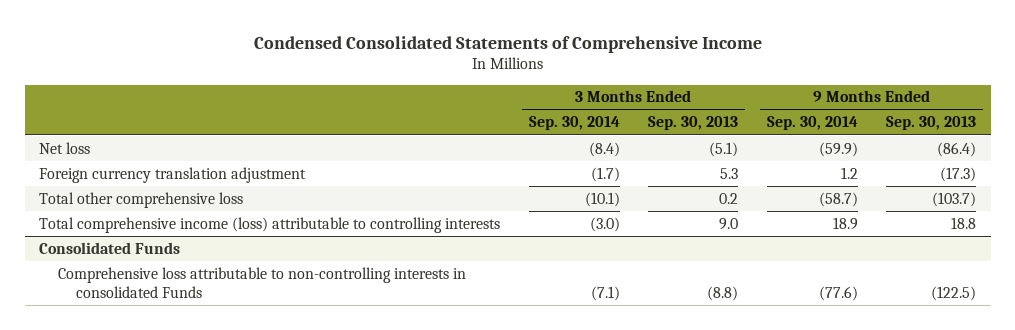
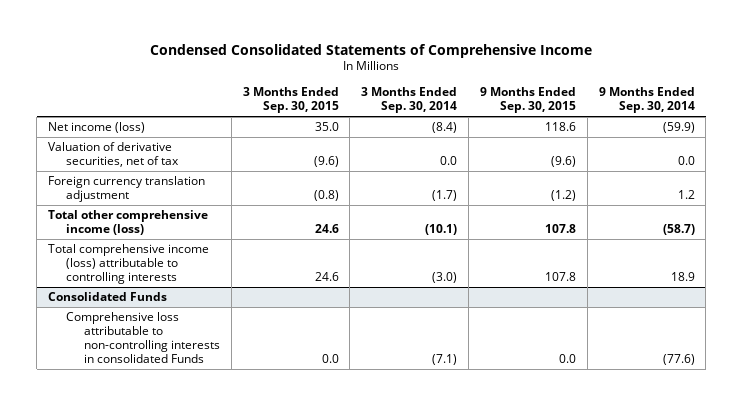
[648,116,739,131] Sep. 30, 2013 -> none
[886,116,977,131] Sep. 30, 2013 -> none
none -> [242,87,339,114] 3 Months Ended Sep. 30, 2015
none -> [479,87,576,114] 9 Months Ended Sep. 30, 2015
[39,141,91,154] Net loss -> [47,122,145,134] Net income (loss)
none -> [47,142,179,168] Valuation of derivative securities, net of tax
[39,191,244,208] Total other comprehensive loss -> [47,210,208,236] Total other comprehensive income (loss)

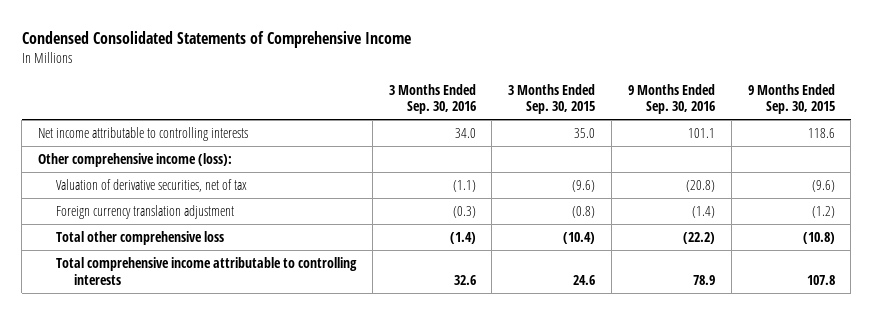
[361,87,458,114] 3 Months Ended Sep. 30, 2014 -> none
[598,87,695,114] 9 Months Ended Sep. 30, 2014 -> none
none -> [388,83,476,115] 3 Months Ended Sep. 30, 2016
none -> [627,83,715,115] 9 Months Ended Sep. 30, 2016
[47,122,145,134] Net income (loss) -> [38,126,249,141] Net income attributable to controlling interests
none -> [38,152,233,167] Other comprehensive income (loss):
[47,292,167,302] Consolidated Funds -> none
[65,312,221,364] Comprehensive loss attributable to non-controlling interests in consolidated Funds -> none
[47,210,208,236] Total other comprehensive income (loss) -> [55,230,224,245] Total other comprehensive loss
[314,224,339,234] 24.6 -> [563,231,596,244] (10.4)
[544,224,576,234] 107.8 -> [802,231,835,244] (10.8)
[47,244,209,285] Total comprehensive income (loss) attributable to controlling interests -> [55,256,357,285] Total comprehensive income attributable to controlling interests

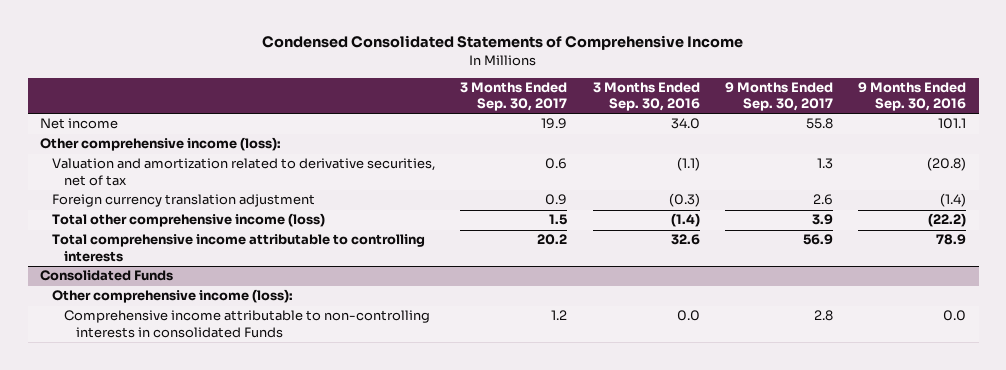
[508,83,596,115] 3 Months Ended Sep. 30, 2015 -> none
[747,83,835,115] 9 Months Ended Sep. 30, 2015 -> none
none -> [460,82,568,112] 3 Months Ended Sep. 30, 2017
none -> [724,82,833,112] 9 Months Ended Sep. 30, 2017
[38,126,249,141] Net income attributable to controlling interests -> [40,118,119,130] Net income
[55,178,247,192] Valuation of derivative securities, net of tax -> [52,158,436,186] Valuation and amortization related to derivative securities, net of tax
[55,230,224,245] Total other comprehensive loss -> [52,213,326,228] Total other comprehensive income (loss)
none -> [40,270,174,282] Consolidated Funds
none -> [52,289,294,304] Other comprehensive income (loss):
none -> [63,310,430,338] Comprehensive income attributable to non-controlling interests in consolidated Funds

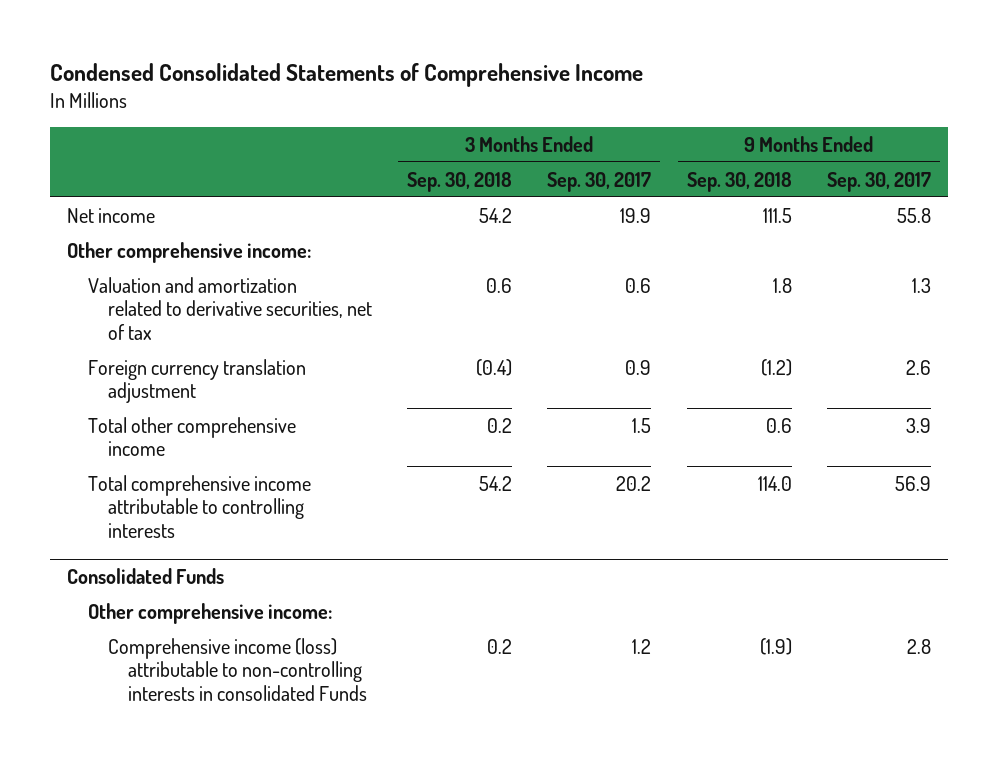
[592,82,700,112] 3 Months Ended Sep. 30, 2016 -> none
[858,82,967,112] 9 Months Ended Sep. 30, 2016 -> none
none -> [407,171,513,192] Sep. 30, 2018
none -> [686,171,792,192] Sep. 30, 2018
[40,137,282,152] Other comprehensive income (loss): -> [67,241,312,263] Other comprehensive income:
[52,213,326,228] Total other comprehensive income (loss) -> [87,416,296,457] Total other comprehensive income
[52,289,294,304] Other comprehensive income (loss): -> [87,602,332,624] Other comprehensive income:
[63,310,430,338] Comprehensive income attributable to non-controlling interests in consolidated Funds -> [107,637,368,701] Comprehensive income (loss) attributable to non-controlling interests in consolidated Funds

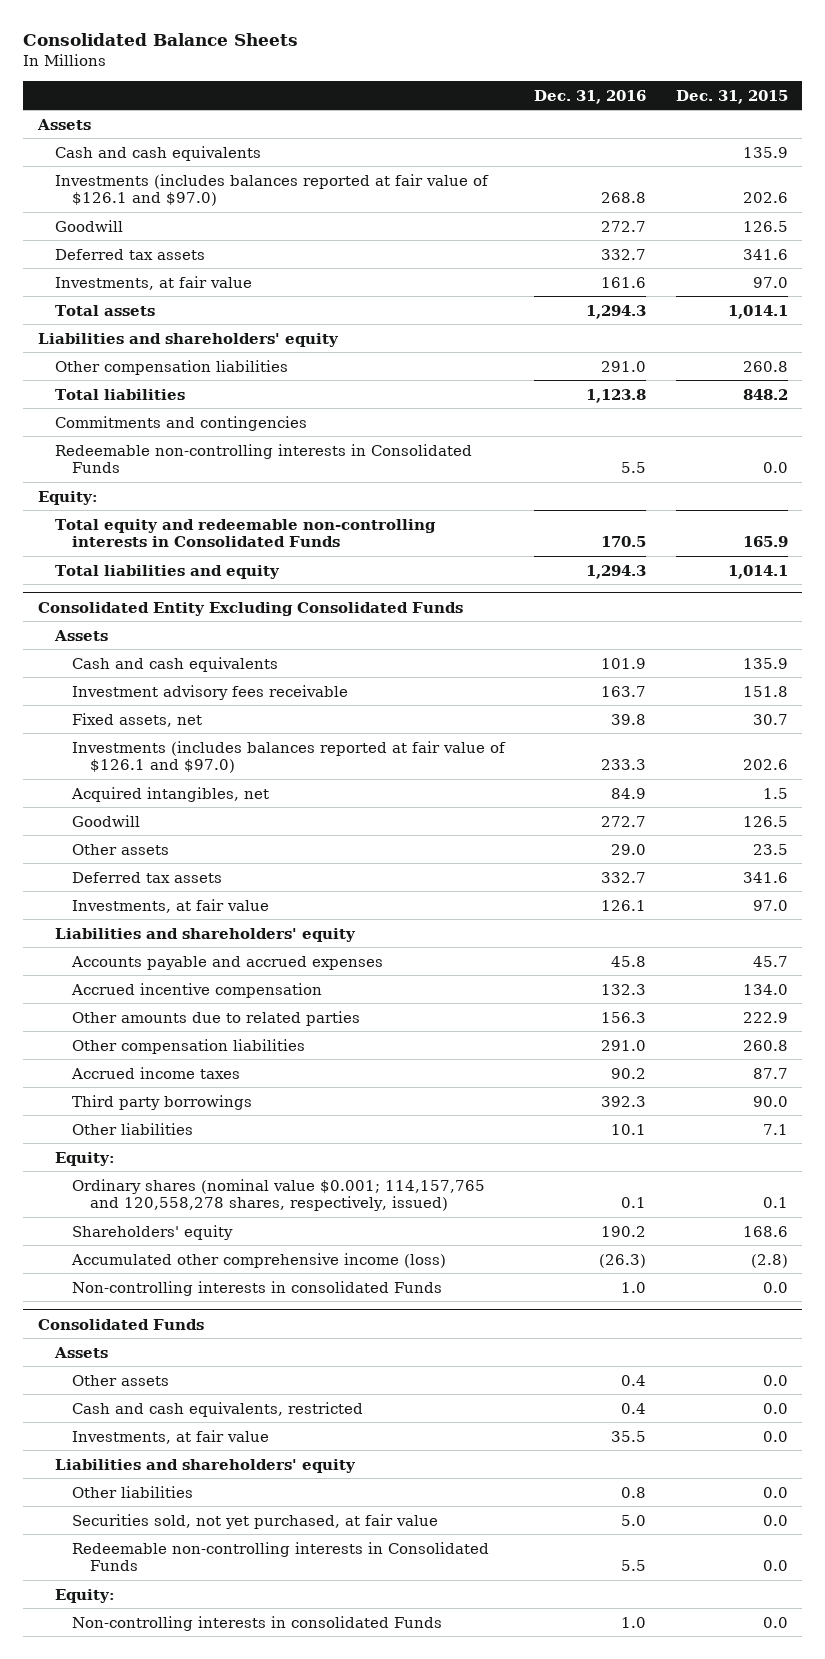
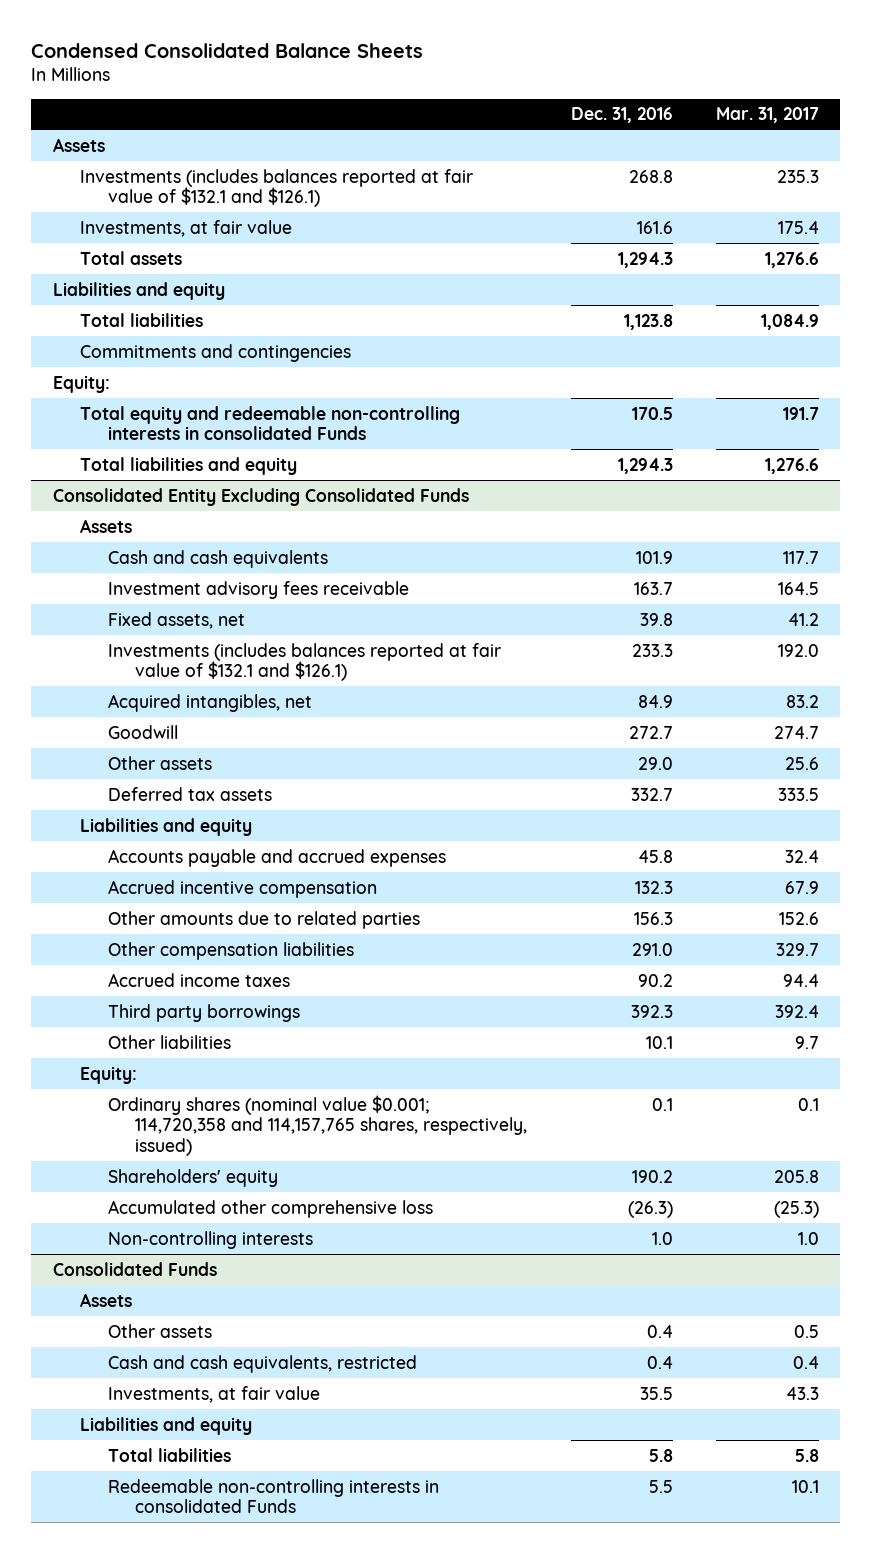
[23,33,299,47] Consolidated Balance Sheets -> [30,42,423,58] Condensed Consolidated Balance Sheets
[675,89,788,104] Dec. 31, 2015 -> none
none -> [715,107,819,124] Mar. 31, 2017
[55,145,262,161] Cash and cash equivalents -> none
[55,219,124,232] Goodwill -> none
[55,248,206,260] Deferred tax assets -> none
[55,173,490,207] Investments (includes balances reported at fair value of $126.1 and $97.0) -> [80,168,474,208] Investments (includes balances reported at fair value of $132.1 and $126.1)
[55,359,289,375] Other compensation liabilities -> none
[37,332,339,347] Liabilities and shareholders' equity -> [52,281,225,300] Liabilities and equity
[55,443,473,474] Redeemable non-controlling interests in Consolidated Funds -> none
[55,518,437,548] Total equity and redeemable non-controlling interests in Consolidated Funds -> [80,405,461,441] Total equity and redeemable non-controlling interests in consolidated Funds
[72,740,507,774] Investments (includes balances reported at fair value of $126.1 and $97.0) -> [107,642,501,682] Investments (includes balances reported at fair value of $132.1 and $126.1)
[72,898,270,913] Investments, at fair value -> none
[55,927,357,942] Liabilities and shareholders' equity -> [80,817,253,836] Liabilities and equity
[72,1178,486,1212] Ordinary shares (nominal value $0.001; 114,157,765 and 120,558,278 shares, respectively, issued) -> [107,1094,528,1156] Ordinary shares (nominal value $0.001; 114,720,358 and 114,157,765 shares, respectively, issued)
[71,1252,447,1268] Accumulated other comprehensive income (loss) -> [107,1199,433,1218] Accumulated other comprehensive loss
[72,1280,443,1296] Non-controlling interests in consolidated Funds -> [107,1230,313,1249] Non-controlling interests
[72,1485,194,1498] Other liabilities -> none
[72,1513,439,1529] Securities sold, not yet purchased, at fair value -> none
[55,1588,116,1603] Equity: -> none
[72,1615,443,1631] Non-controlling interests in consolidated Funds -> none
[55,1458,357,1473] Liabilities and shareholders' equity -> [80,1416,253,1435] Liabilities and equity
none -> [107,1447,231,1462] Total liabilities
[72,1541,490,1572] Redeemable non-controlling interests in Consolidated Funds -> [107,1478,439,1514] Redeemable non-controlling interests in consolidated Funds

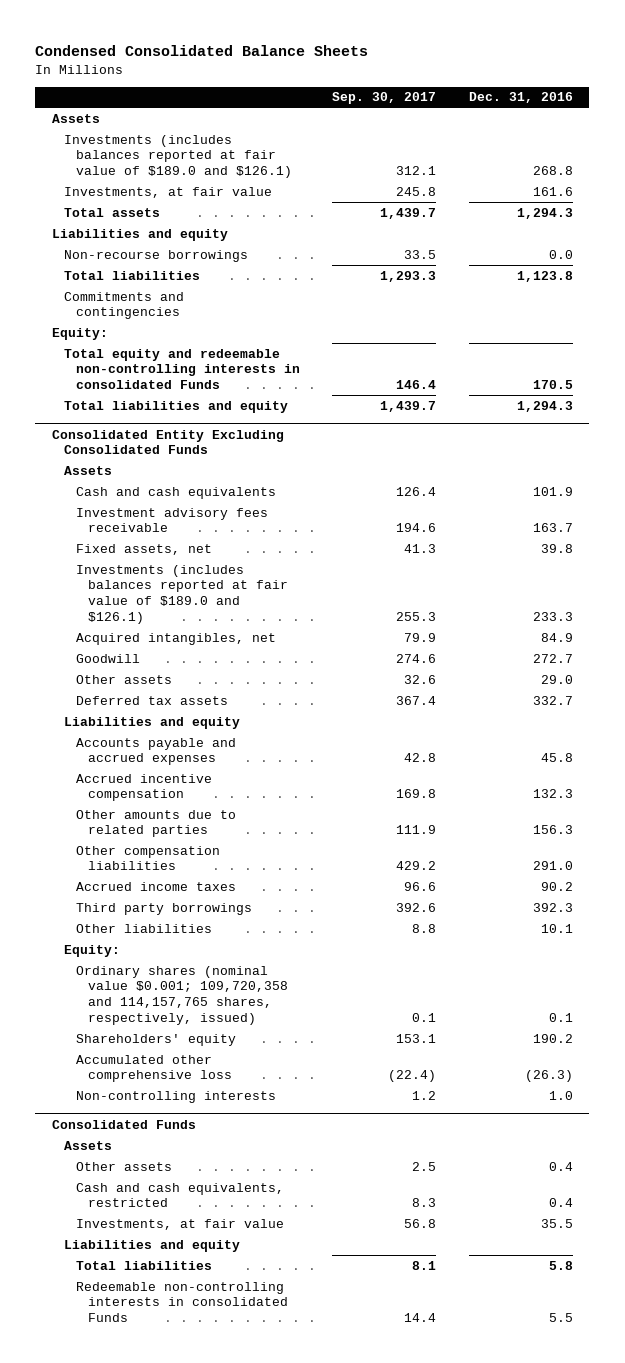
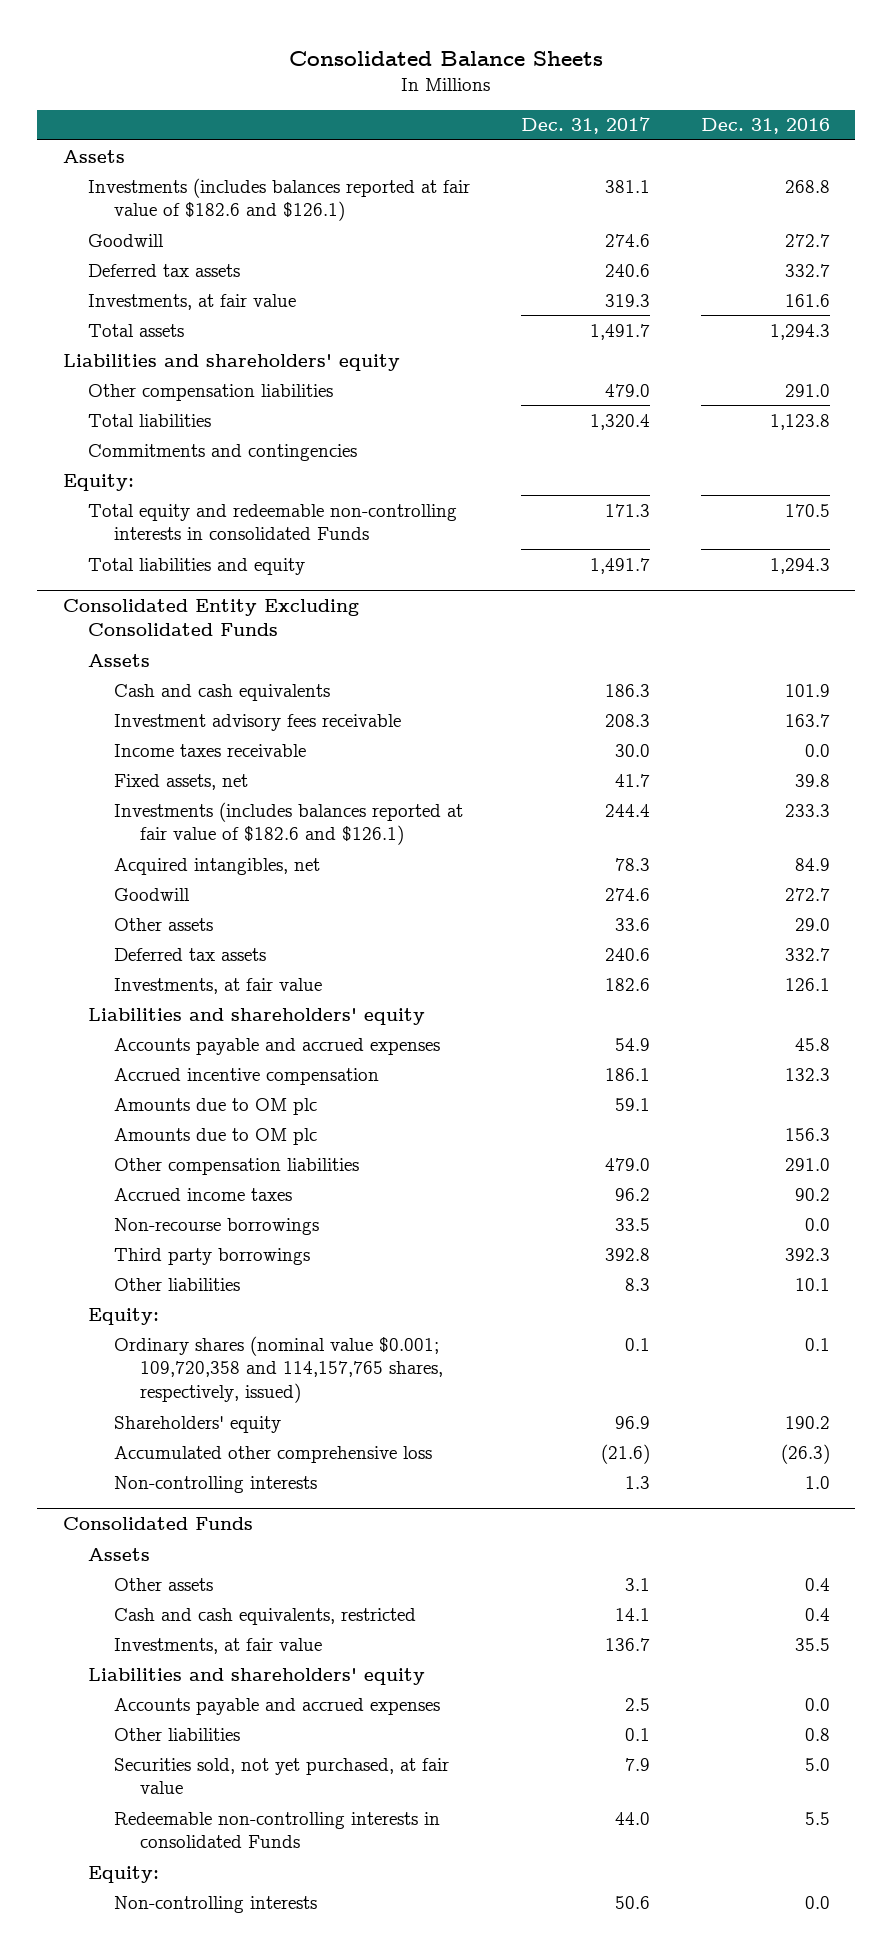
[35,44,369,56] Condensed Consolidated Balance Sheets -> [289,50,604,66] Consolidated Balance Sheets
[332,92,437,105] Sep. 30, 2017 -> none
none -> [521,117,651,135] Dec. 31, 2017
[63,134,292,179] Investments (includes balances reported at fair value of $189.0 and $126.1) -> [88,177,471,222] Investments (includes balances reported at fair value of $182.6 and $126.1)
none -> [88,233,165,247] Goodwill
none -> [88,263,241,277] Deferred tax assets
[63,249,248,262] Non-recourse borrowings -> none
[51,228,228,241] Liabilities and equity -> [62,353,400,371] Liabilities and shareholders' equity
none -> [88,383,334,401] Other compensation liabilities
none -> [113,743,306,757] Income taxes receivable
[75,564,288,625] Investments (includes balances reported at fair value of $189.0 and $126.1) -> [113,801,463,846] Investments (includes balances reported at fair value of $182.6 and $126.1)
none -> [113,977,322,994] Investments, at fair value
[63,716,240,729] Liabilities and equity -> [88,1007,426,1025] Liabilities and shareholders' equity
none -> [113,1097,317,1115] Amounts due to OM plc
[75,809,236,838] Other amounts due to related parties -> [113,1127,317,1145] Amounts due to OM plc
none -> [113,1217,319,1235] Non-recourse borrowings
[75,1260,212,1270] Total liabilities -> none
[63,1239,240,1252] Liabilities and equity -> [88,1667,426,1685] Liabilities and shareholders' equity
none -> [113,1697,440,1715] Accounts payable and accrued expenses
none -> [113,1727,240,1741] Other liabilities
none -> [113,1757,449,1795] Securities sold, not yet purchased, at fair value
none -> [88,1865,160,1883] Equity:
none -> [113,1895,317,1913] Non-controlling interests

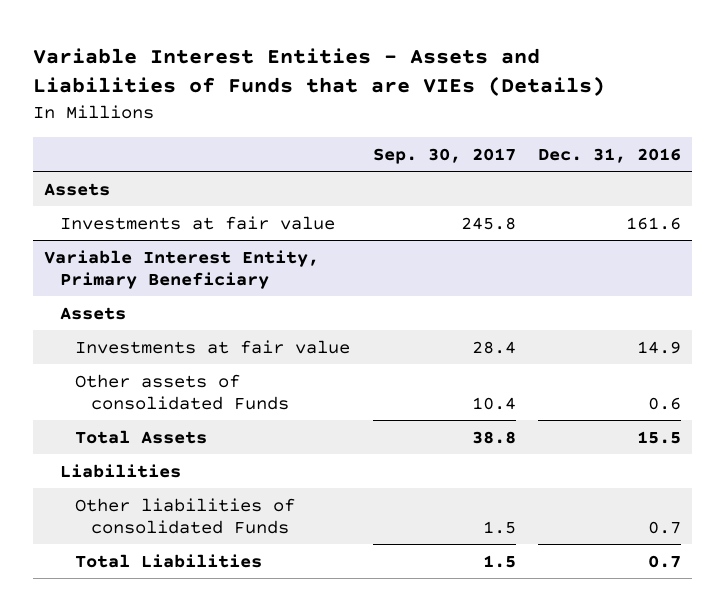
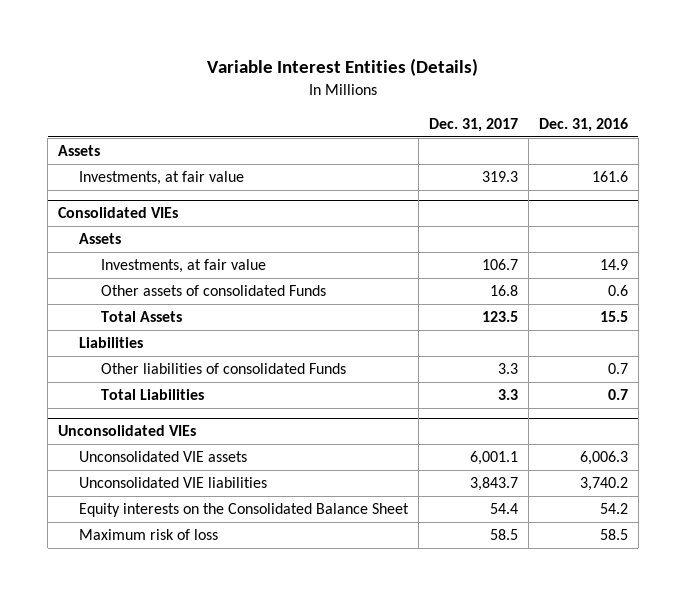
[32,47,605,97] Variable Interest Entities - Assets and Liabilities of Funds that are VIEs (Details) -> [207,57,479,76] Variable Interest Entities (Details)
[372,147,516,164] Sep. 30, 2017 -> none
none -> [429,118,519,133] Dec. 31, 2017
[59,215,335,230] Investments at fair value -> [79,171,245,186] Investments, at fair value
[44,249,320,289] Variable Interest Entity, Primary Beneficiary -> [58,207,179,219] Consolidated VIEs
[75,339,351,354] Investments at fair value -> [100,259,266,274] Investments, at fair value
none -> [58,425,197,437] Unconsolidated VIEs
none -> [79,451,248,463] Unconsolidated VIE assets
none -> [79,477,268,489] Unconsolidated VIE liabilities
none -> [79,503,410,518] Equity interests on the Consolidated Balance Sheet
none -> [79,529,219,541] Maximum risk of loss

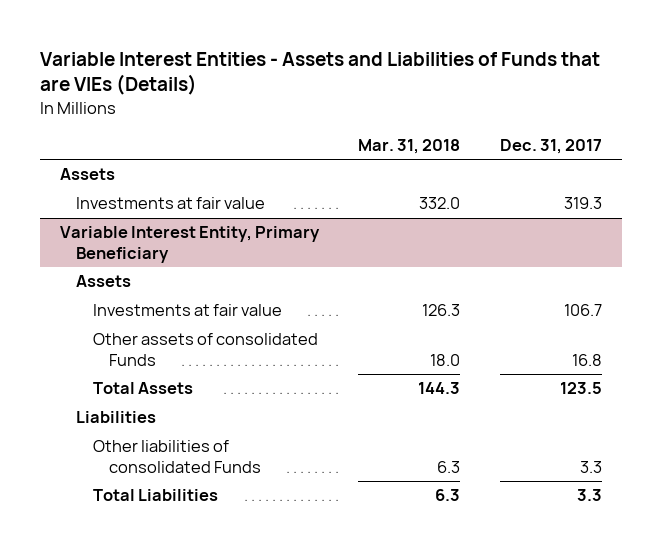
[207,57,479,76] Variable Interest Entities (Details) -> [40,51,601,96] Variable Interest Entities - Assets and Liabilities of Funds that are VIEs (Details)
[539,118,629,133] Dec. 31, 2016 -> none
none -> [358,138,461,154] Mar. 31, 2018
[79,171,245,186] Investments, at fair value -> [76,197,266,210] Investments at fair value
[58,207,179,219] Consolidated VIEs -> [59,226,320,263] Variable Interest Entity, Primary Beneficiary
[100,259,266,274] Investments, at fair value -> [92,304,282,317] Investments at fair value
[58,425,197,437] Unconsolidated VIEs -> none
[79,451,248,463] Unconsolidated VIE assets -> none
[79,477,268,489] Unconsolidated VIE liabilities -> none
[79,503,410,518] Equity interests on the Consolidated Balance Sheet -> none
[79,529,219,541] Maximum risk of loss -> none

